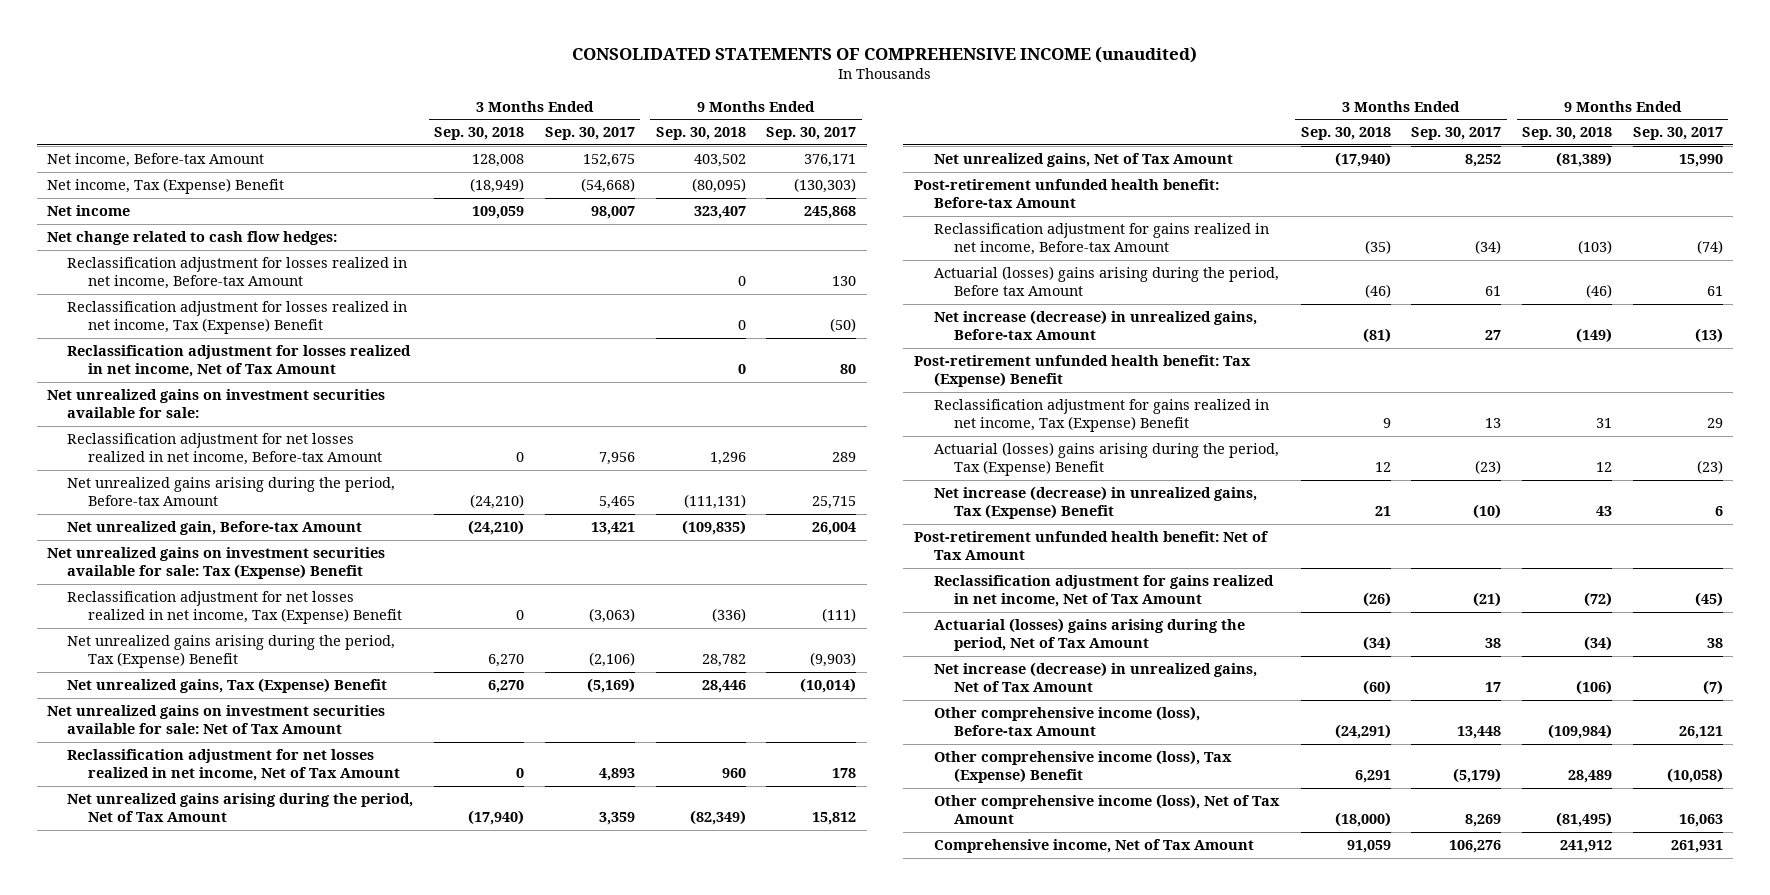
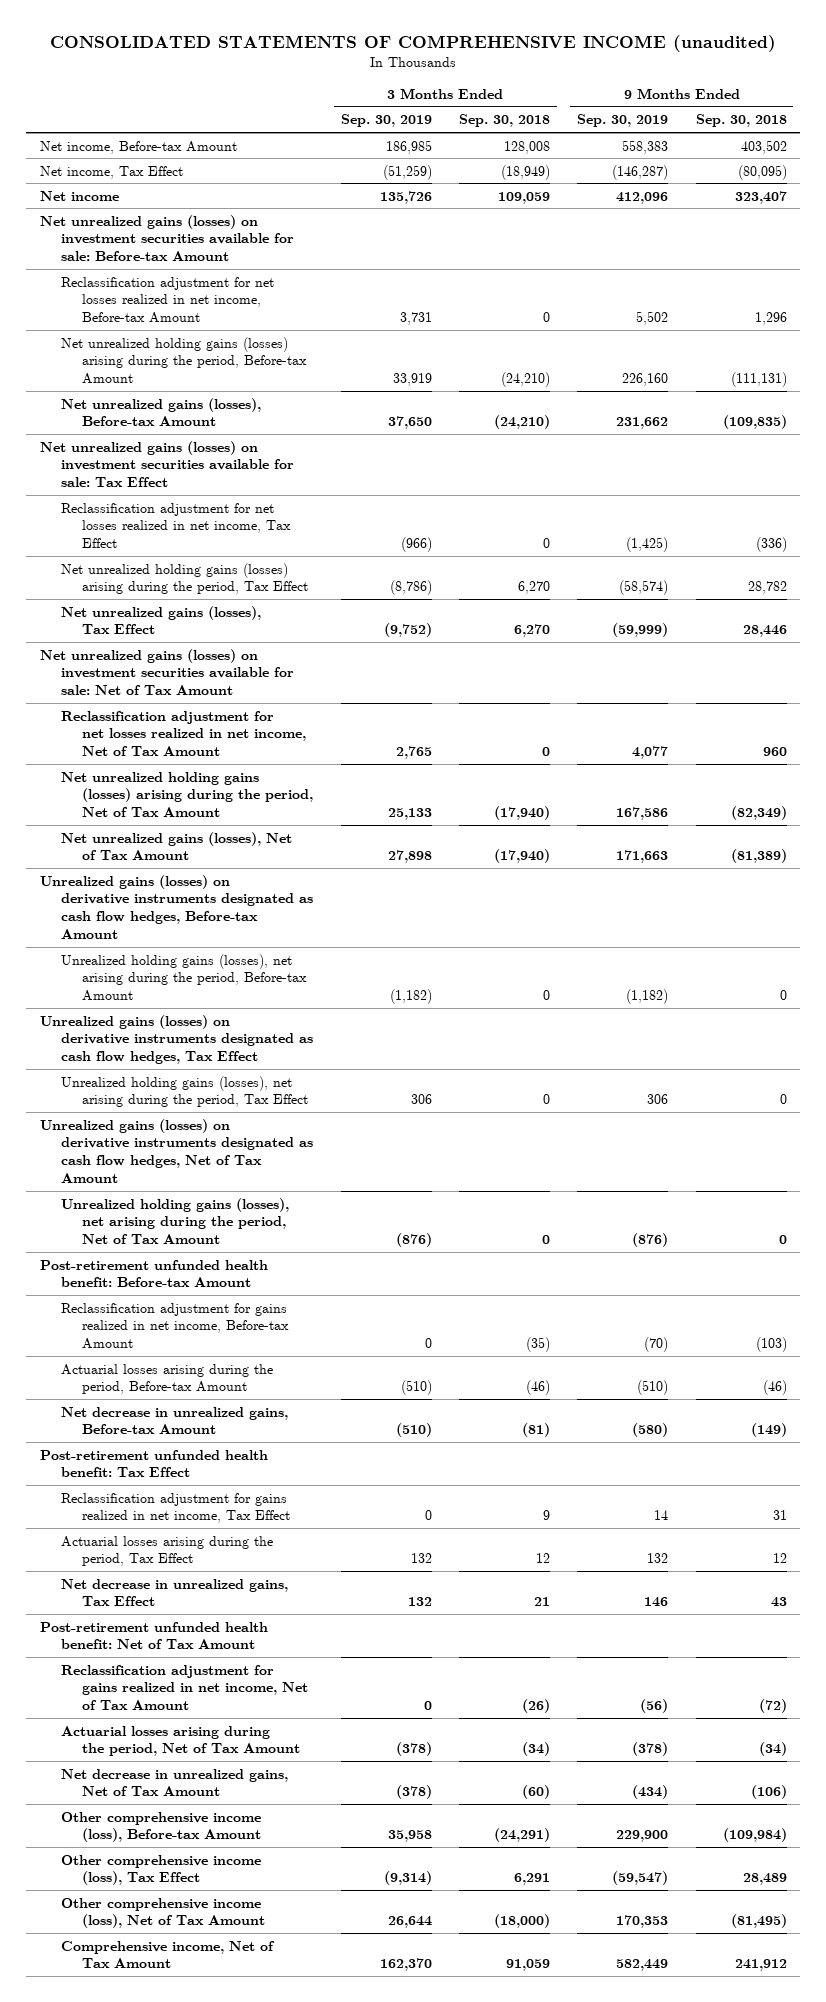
[544,127,635,141] Sep. 30, 2017 -> none
[766,127,857,141] Sep. 30, 2017 -> none
none -> [340,114,432,128] Sep. 30, 2019
none -> [577,114,669,128] Sep. 30, 2019
[47,178,285,195] Net income, Tax (Expense) Benefit -> [39,165,183,179] Net income, Tax Effect
[47,231,338,246] Net change related to cash flow hedges: -> none
[67,257,408,290] Reclassification adjustment for losses realized in net income, Before-tax Amount -> none
[67,301,408,335] Reclassification adjustment for losses realized in net income, Tax (Expense) Benefit -> none
[67,345,412,378] Reclassification adjustment for losses realized in net income, Net of Tax Amount -> none
[47,389,386,419] Net unrealized gains on investment securities available for sale: -> [39,214,295,262] Net unrealized gains (losses) on investment securities available for sale: Before-tax Amount
[67,477,396,507] Net unrealized gains arising during the period, Before-tax Amount -> [61,336,308,385] Net unrealized holding gains (losses) arising during the period, Before-tax Amount
[67,521,363,536] Net unrealized gain, Before-tax Amount -> [61,397,262,427] Net unrealized gains (losses), Before-tax Amount
[47,547,386,580] Net unrealized gains on investment securities available for sale: Tax (Expense) Benefit -> [39,440,295,488] Net unrealized gains (losses) on investment securities available for sale: Tax Effect
[67,591,402,625] Reclassification adjustment for net losses realized in net income, Tax (Expense) Benefit -> [61,502,292,549] Reclassification adjustment for net losses realized in net income, Tax Effect
[67,635,396,669] Net unrealized gains arising during the period, Tax (Expense) Benefit -> [61,562,309,595] Net unrealized holding gains (losses) arising during the period, Tax Effect
[67,678,388,694] Net unrealized gains, Tax (Expense) Benefit -> [61,605,262,635] Net unrealized gains (losses), Tax Effect
[47,705,386,735] Net unrealized gains on investment securities available for sale: Net of Tax Amount -> [39,648,295,696] Net unrealized gains (losses) on investment securities available for sale: Net of Tax Amount
[67,793,414,823] Net unrealized gains arising during the period, Net of Tax Amount -> [61,771,314,818] Net unrealized holding gains (losses) arising during the period, Net of Tax Amount
[933,153,1233,168] Net unrealized gains, Net of Tax Amount -> [61,831,293,861] Net unrealized gains (losses), Net of Tax Amount
none -> [39,874,314,940] Unrealized gains (losses) on derivative instruments designated as cash flow hedges, Before-tax Amount
none -> [61,953,308,1002] Unrealized holding gains (losses), net arising during the period, Before-tax Amount
none -> [39,1014,314,1065] Unrealized gains (losses) on derivative instruments designated as cash flow hedges, Tax Effect
none -> [61,1075,309,1108] Unrealized holding gains (losses), net arising during the period, Tax Effect
none -> [39,1118,314,1184] Unrealized gains (losses) on derivative instruments designated as cash flow hedges, Net of Tax Amount
none -> [61,1197,290,1245] Unrealized holding gains (losses), net arising during the period, Net of Tax Amount
[933,266,1279,297] Actuarial (losses) gains arising during the period, Before tax Amount -> [61,1363,274,1395] Actuarial losses arising during the period, Before-tax Amount
[933,310,1257,341] Net increase (decrease) in unrealized gains, Before-tax Amount -> [61,1406,289,1435] Net decrease in unrealized gains, Before-tax Amount
[913,355,1251,388] Post-retirement unfunded health benefit: Tax (Expense) Benefit -> [39,1449,268,1478] Post-retirement unfunded health benefit: Tax Effect
[933,399,1269,433] Reclassification adjustment for gains realized in net income, Tax (Expense) Benefit -> [61,1492,291,1524] Reclassification adjustment for gains realized in net income, Tax Effect
[933,442,1279,477] Actuarial (losses) gains arising during the period, Tax (Expense) Benefit -> [61,1535,274,1567] Actuarial losses arising during the period, Tax Effect
[933,486,1257,520] Net increase (decrease) in unrealized gains, Tax (Expense) Benefit -> [61,1578,289,1607] Net decrease in unrealized gains, Tax Effect
[933,618,1245,652] Actuarial (losses) gains arising during the period, Net of Tax Amount -> [61,1725,301,1757] Actuarial losses arising during the period, Net of Tax Amount
[933,662,1257,693] Net increase (decrease) in unrealized gains, Net of Tax Amount -> [61,1768,289,1797] Net decrease in unrealized gains, Net of Tax Amount
[933,750,1232,784] Other comprehensive income (loss), Tax (Expense) Benefit -> [61,1854,262,1886] Other comprehensive income (loss), Tax Effect

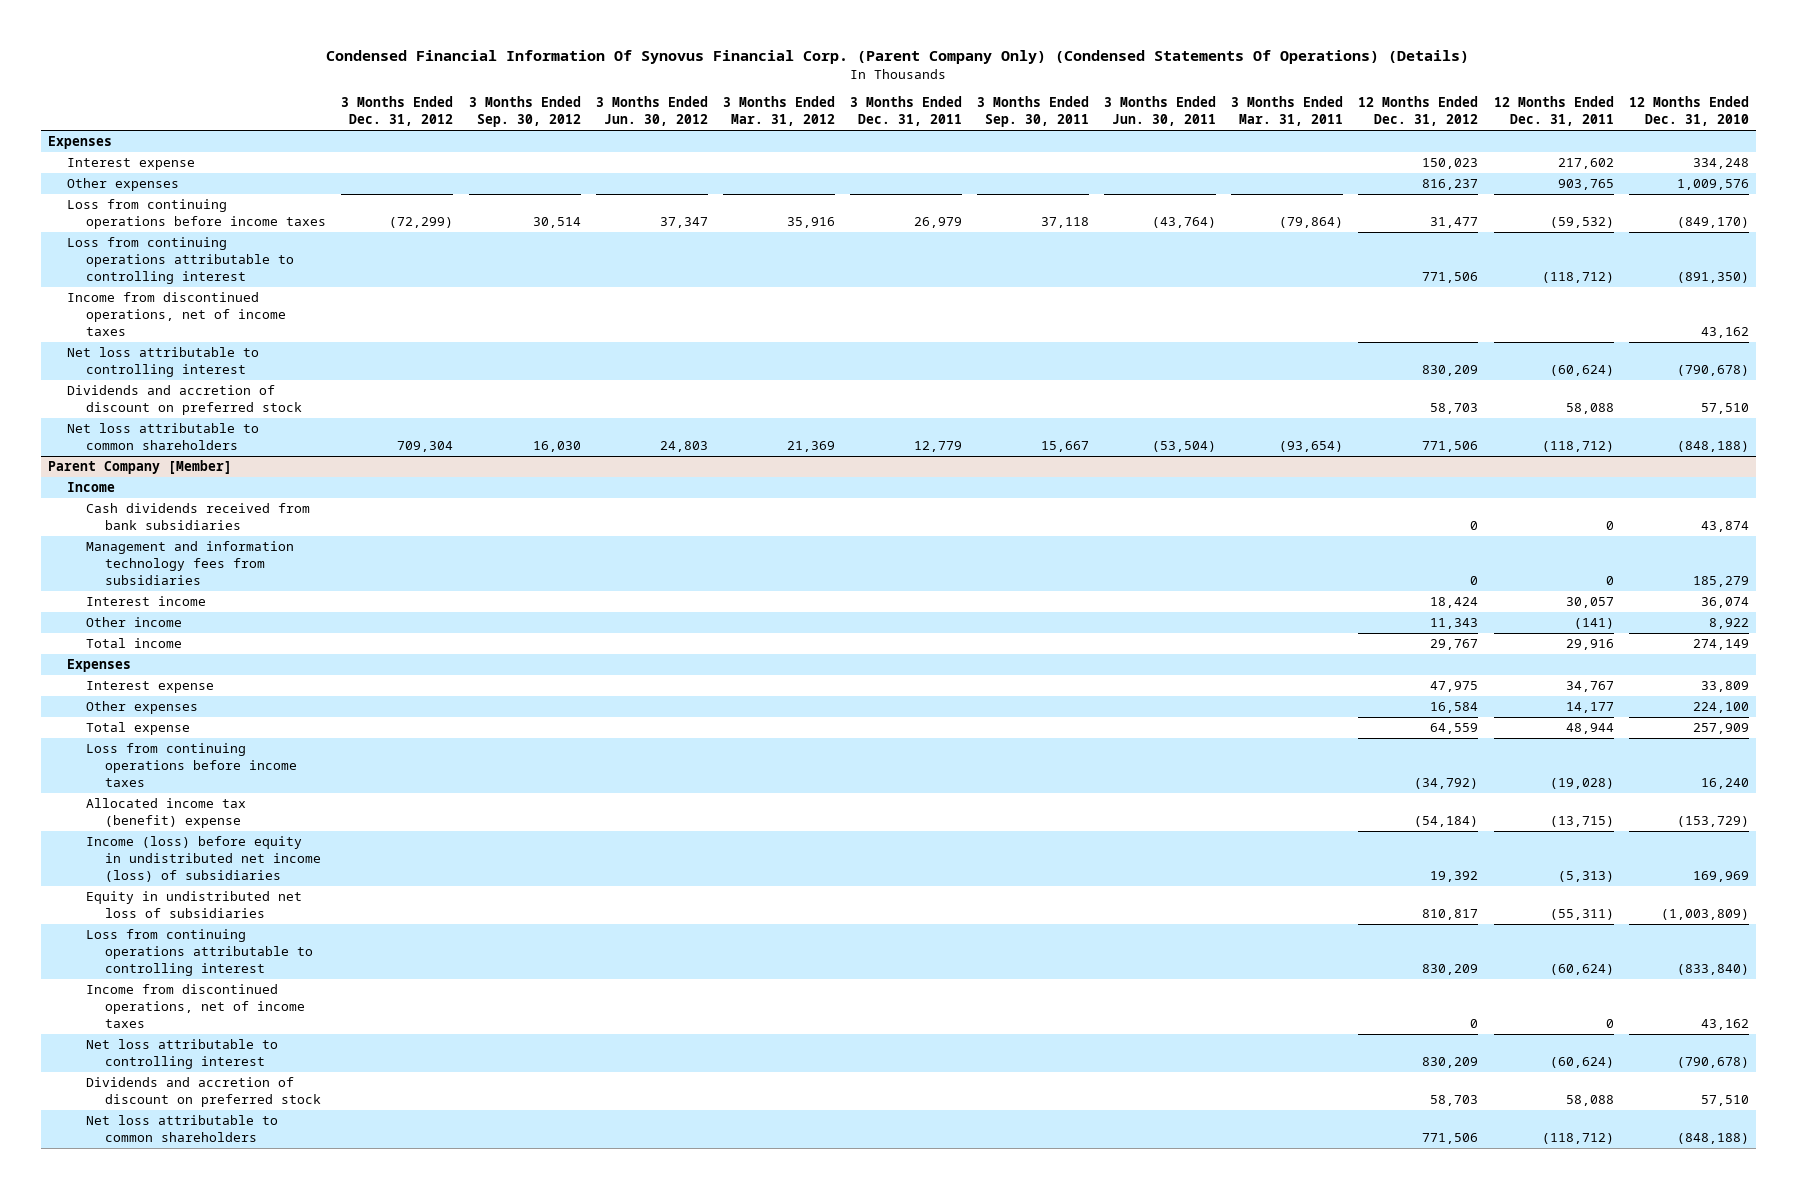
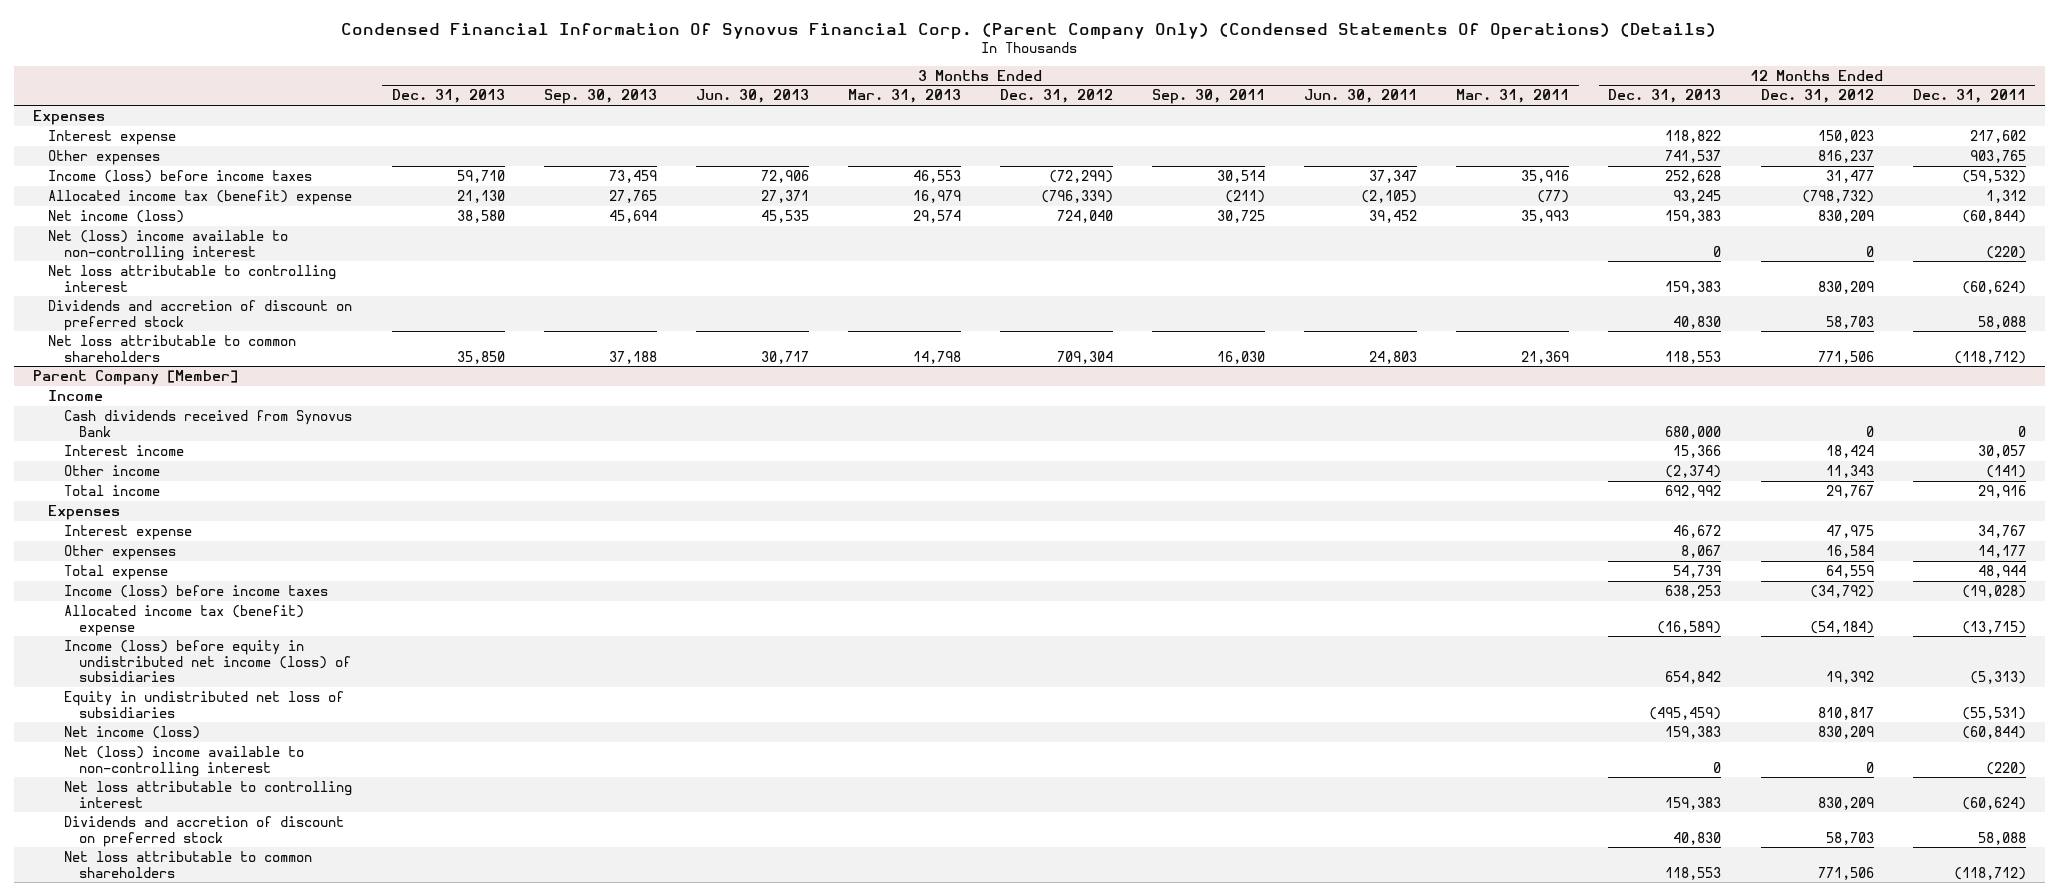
[468,96,581,128] 3 Months Ended Sep. 30, 2012 -> none
[595,96,708,127] 3 Months Ended Jun. 30, 2012 -> none
[722,96,835,127] 3 Months Ended Mar. 31, 2012 -> none
[849,96,962,127] 3 Months Ended Dec. 31, 2011 -> none
[1628,96,1749,127] 12 Months Ended Dec. 31, 2010 -> none
none -> [391,89,505,104] Dec. 31, 2013
none -> [543,89,657,105] Sep. 30, 2013
none -> [695,89,809,104] Jun. 30, 2013
none -> [847,89,961,104] Mar. 31, 2013
none -> [1608,89,1722,104] Dec. 31, 2013
[67,237,295,285] Loss from continuing operations attributable to controlling interest -> none
[67,292,287,337] Income from discontinued operations, net of income taxes -> none
[67,199,327,230] Loss from continuing operations before income taxes -> [48,169,313,183] Income (loss) before income taxes
[1041,217,1090,229] 37,118 -> [1217,169,1266,183] 30,514
[1152,217,1217,229] (43,764) -> [1369,169,1418,183] 37,347
[1279,217,1344,229] (79,864) -> [1521,169,1570,183] 35,916
none -> [48,189,353,205] Allocated income tax (benefit) expense
none -> [48,209,185,223] Net income (loss)
none -> [48,229,289,261] Net (loss) income available to non-controlling interest
[1041,441,1090,453] 15,667 -> [1217,350,1266,364] 16,030
[1152,441,1217,453] (53,504) -> [1369,350,1418,364] 24,803
[1279,441,1344,453] (93,654) -> [1521,350,1570,364] 21,369
[86,541,295,586] Management and information technology fees from subsidiaries -> none
[86,503,311,531] Cash dividends received from bank subsidiaries -> [63,409,352,437] Cash dividends received from Synovus Bank
[86,743,298,788] Loss from continuing operations before income taxes -> [63,584,328,598] Income (loss) before income taxes
[86,929,314,977] Loss from continuing operations attributable to controlling interest -> none
[86,984,306,1029] Income from discontinued operations, net of income taxes -> none
[1549,909,1614,921] (55,311) -> [1961,706,2026,720] (55,531)
none -> [63,725,200,739] Net income (loss)
none -> [63,745,304,777] Net (loss) income available to non-controlling interest

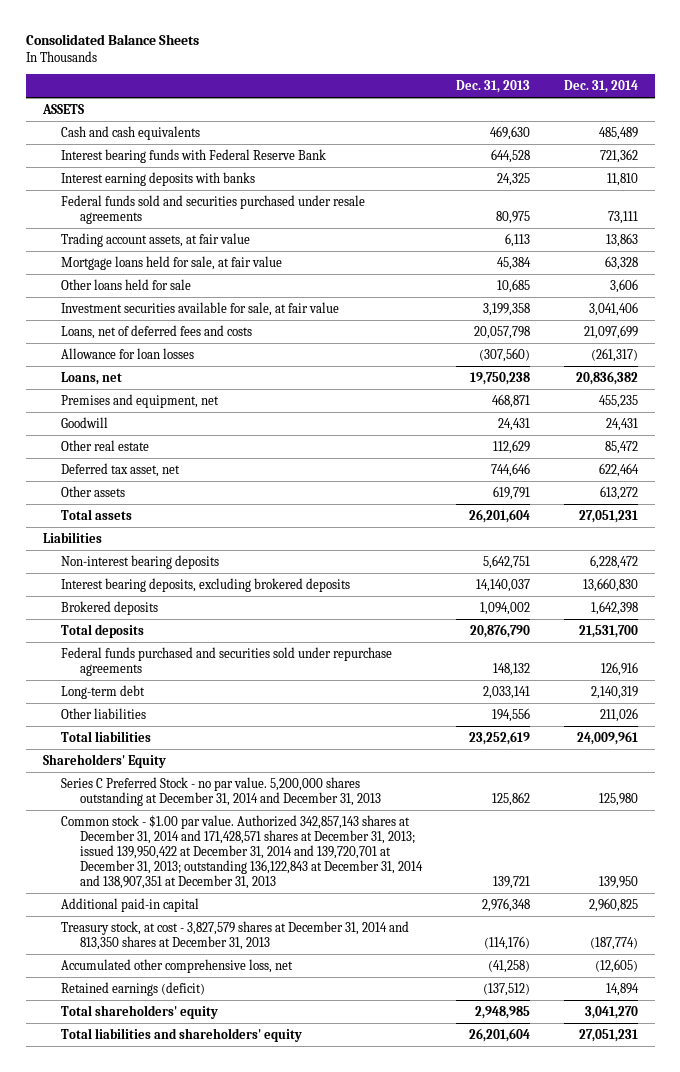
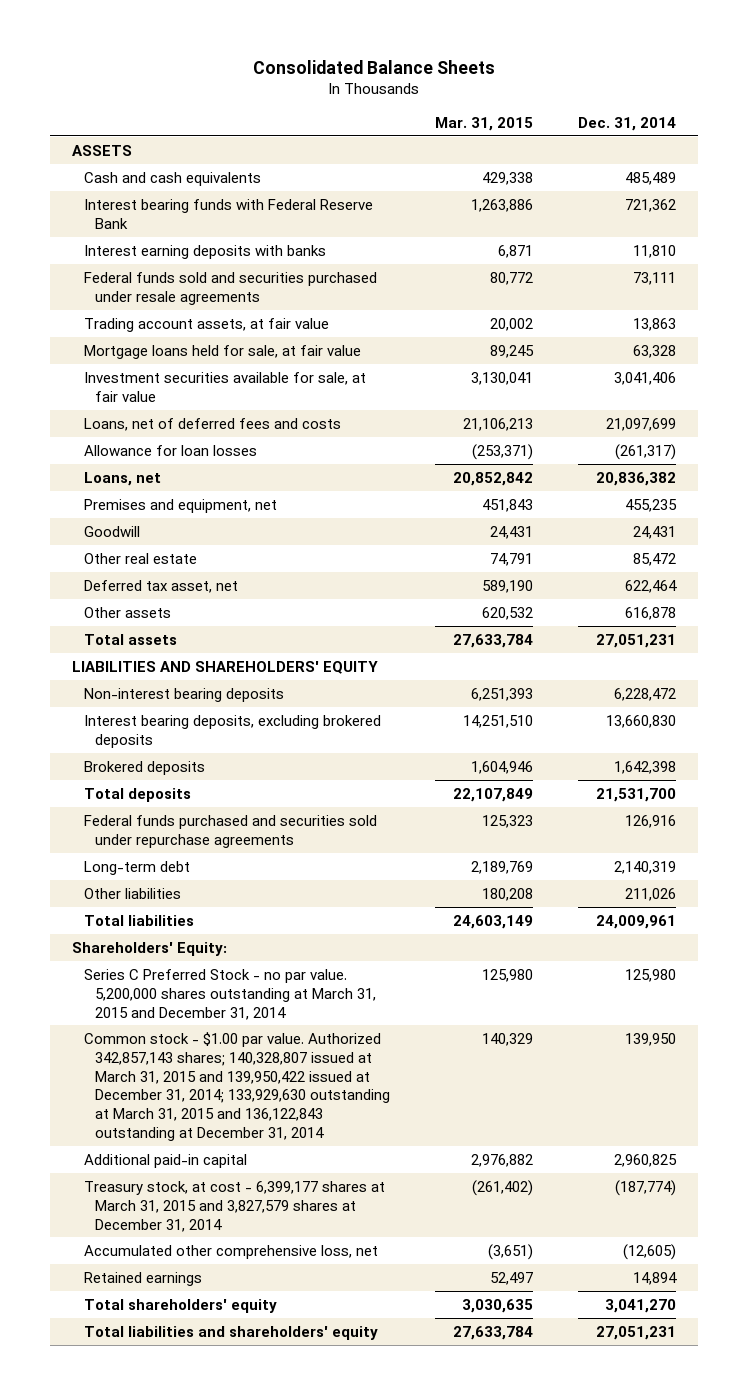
[455,79,530,93] Dec. 31, 2013 -> none
none -> [435,117,534,132] Mar. 31, 2015
[61,278,192,290] Other loans held for sale -> none
[599,485,638,500] 613,272 -> [625,606,677,620] 616,878
[42,531,102,543] Liabilities -> none
none -> [72,660,379,674] LIABILITIES AND SHAREHOLDERS' EQUITY
[42,753,166,768] Shareholders' Equity -> [72,941,228,956] Shareholders' Equity:
[61,776,382,806] Series C Preferred Stock - no par value. 5,200,000 shares outstanding at December 31, 2014 and December 31, 2013 -> [83,968,377,1020] Series C Preferred Stock - no par value. 5,200,000 shares outstanding at March 31, 2015 and December 31, 2014
[61,814,424,889] Common stock - $1.00 par value. Authorized 342,857,143 shares at December 31, 2014 and 171,428,571 shares at December 31, 2013; issued 139,950,422 at December 31, 2014 and 139,720,701 at December 31, 2013; outstanding 136,122,843 at December 31, 2014 and 138,907,351 at December 31, 2013 -> [83,1031,391,1142] Common stock - $1.00 par value. Authorized 342,857,143 shares; 140,328,807 issued at March 31, 2015 and 139,950,422 issued at December 31, 2014; 133,929,630 outstanding at March 31, 2015 and 136,122,843 outstanding at December 31, 2014
[61,920,410,950] Treasury stock, at cost - 3,827,579 shares at December 31, 2014 and 813,350 shares at December 31, 2013 -> [83,1180,385,1232] Treasury stock, at cost - 6,399,177 shares at March 31, 2015 and 3,827,579 shares at December 31, 2014
[61,981,206,996] Retained earnings (deficit) -> [83,1271,202,1286] Retained earnings

